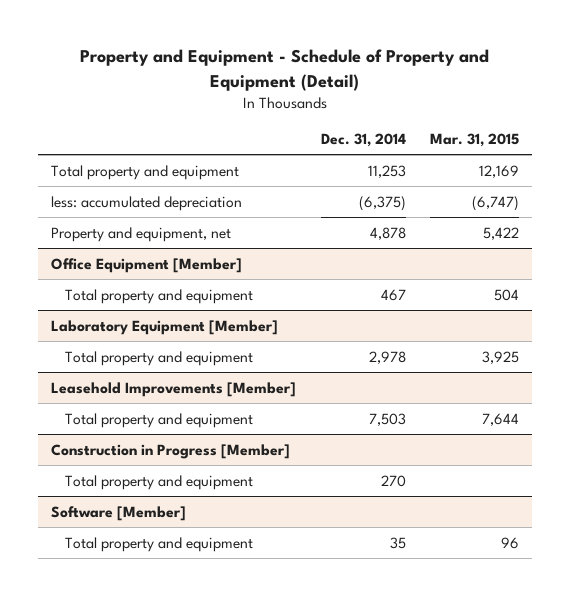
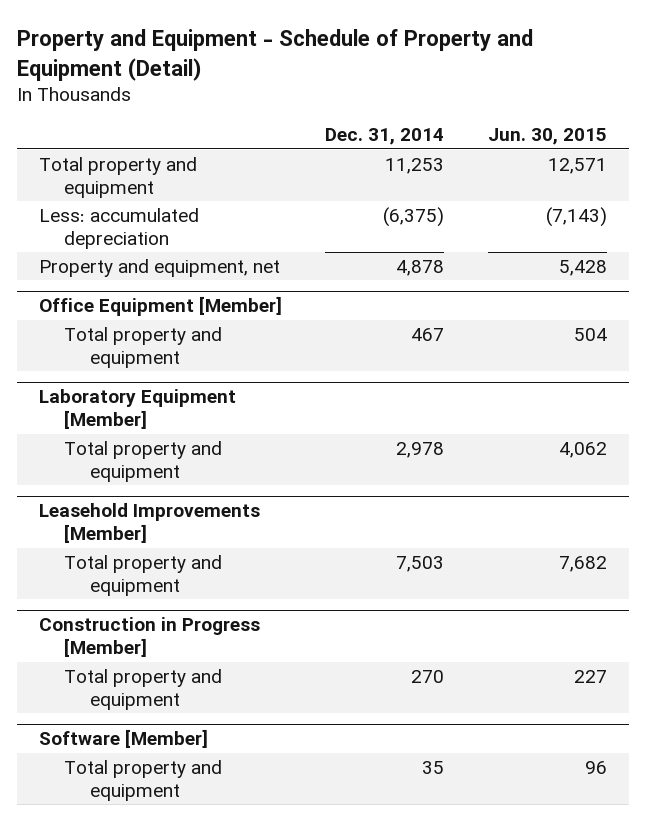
[430,132,520,147] Mar. 31, 2015 -> none
none -> [488,128,608,146] Jun. 30, 2015
[50,195,242,211] less: accumulated depreciation -> [38,207,199,249] Less: accumulated depreciation

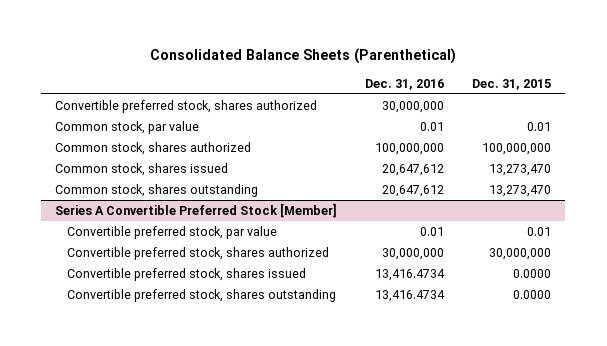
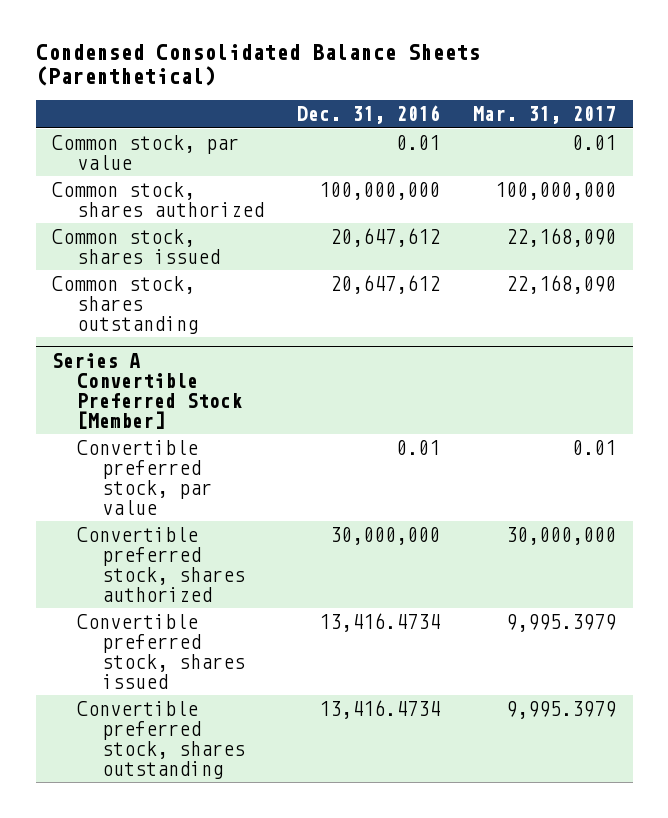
[150,48,457,65] Consolidated Balance Sheets (Parenthetical) -> [35,43,480,87] Condensed Consolidated Balance Sheets (Parenthetical)
[472,78,552,90] Dec. 31, 2015 -> none
none -> [473,106,617,125] Mar. 31, 2017
[55,99,318,113] Convertible preferred stock, shares authorized -> none

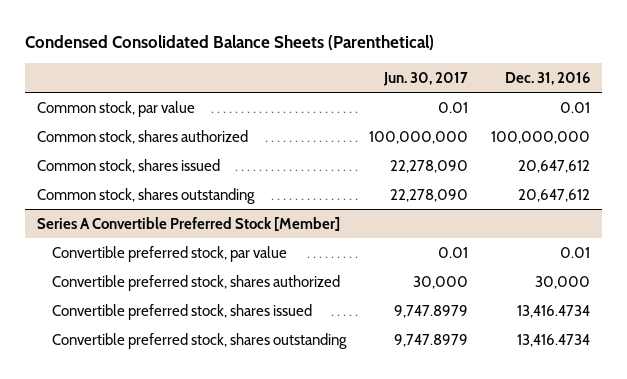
[473,106,617,125] Mar. 31, 2017 -> none
none -> [383,71,469,86] Jun. 30, 2017
[330,526,441,545] 30,000,000 -> [535,275,591,289] 30,000

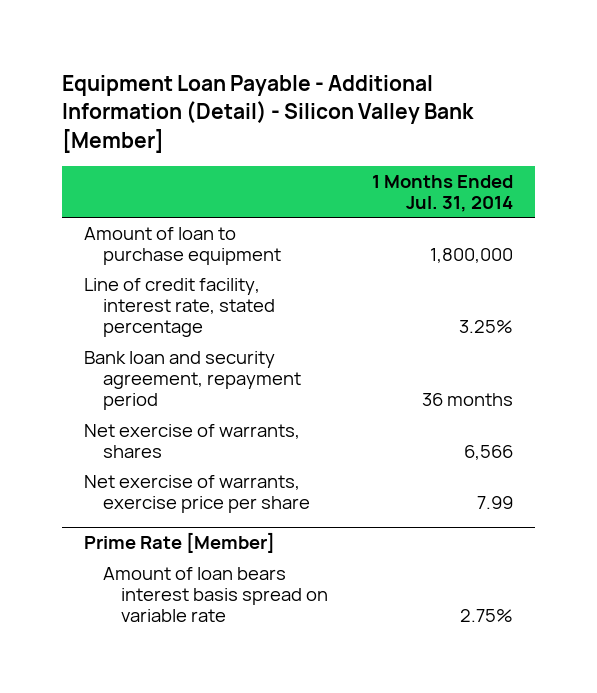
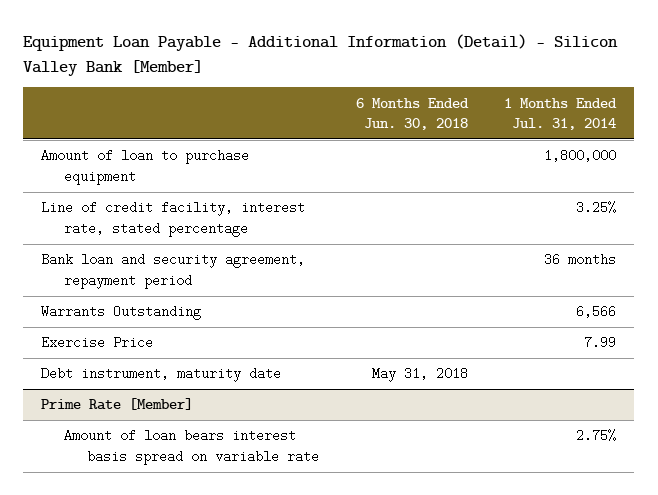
none -> [355,97,469,130] 6 Months Ended Jun. 30, 2018
[83,423,300,458] Net exercise of warrants, shares -> [41,305,202,321] Warrants Outstanding
[83,474,310,513] Net exercise of warrants, exercise price per share -> [41,336,154,350] Exercise Price
none -> [41,367,282,383] Debt instrument, maturity date

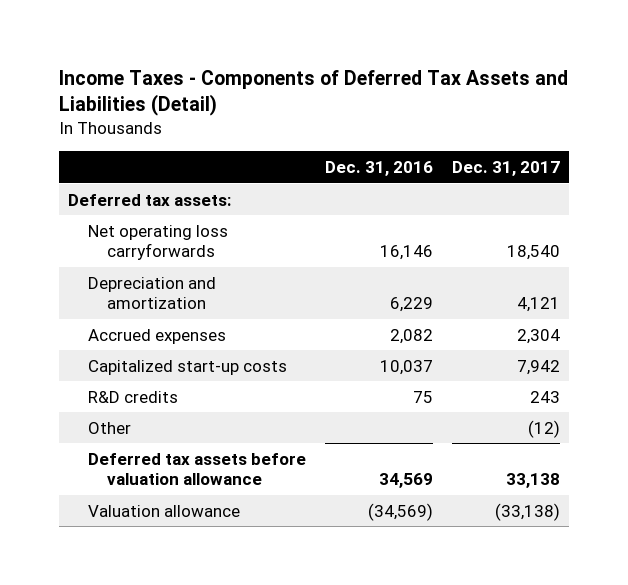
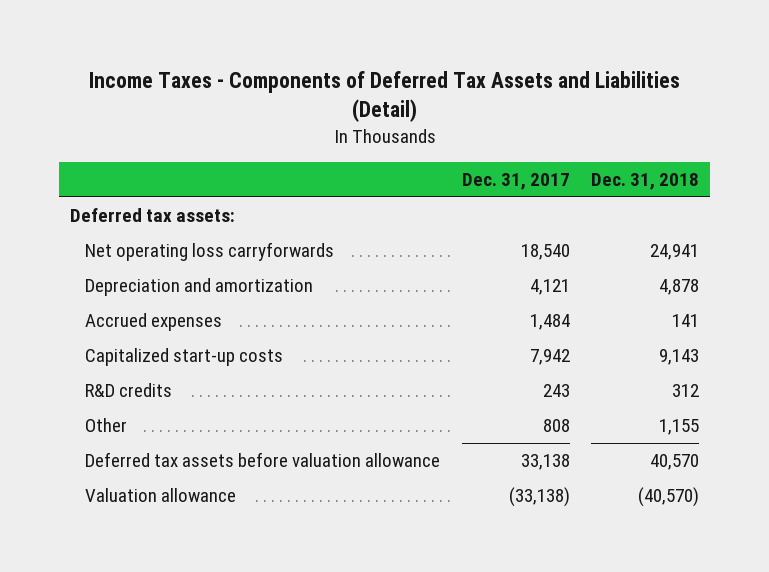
[324,161,433,177] Dec. 31, 2016 -> none
none -> [591,173,700,191] Dec. 31, 2018
[516,328,560,344] 2,304 -> [529,314,570,331] 1,484
[527,419,560,438] (12) -> [542,419,570,433] 808

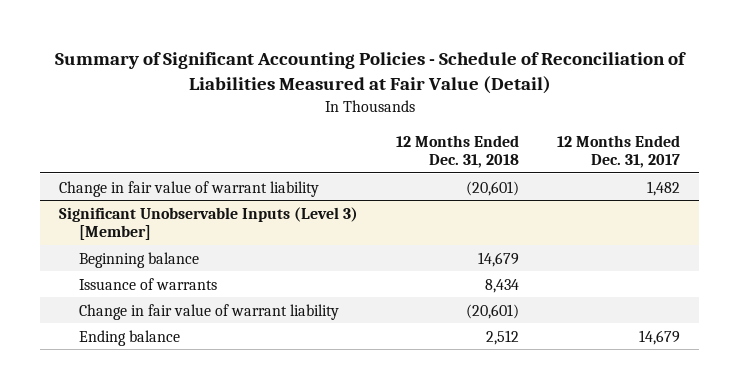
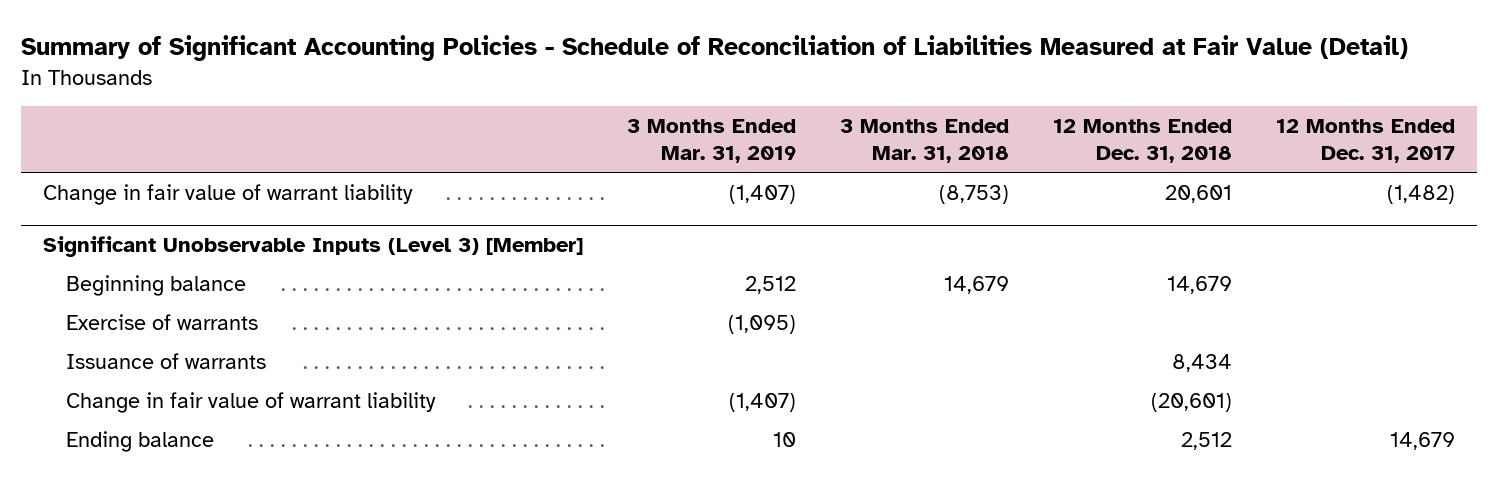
none -> [627,119,797,164] 3 Months Ended Mar. 31, 2019
none -> [840,119,1010,164] 3 Months Ended Mar. 31, 2018
[466,180,520,196] (20,601) -> [1165,184,1233,203] 20,601
[647,180,681,196] 1,482 -> [1387,184,1456,204] (1,482)
none -> [65,313,258,330] Exercise of warrants

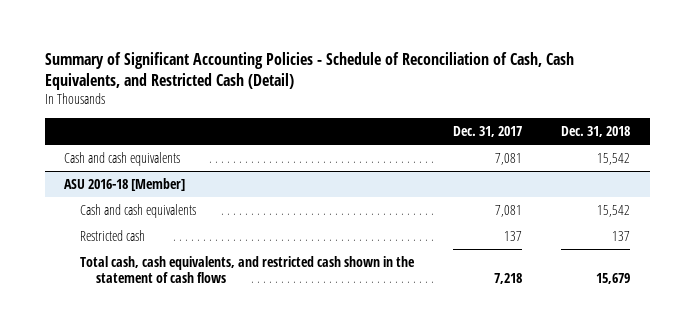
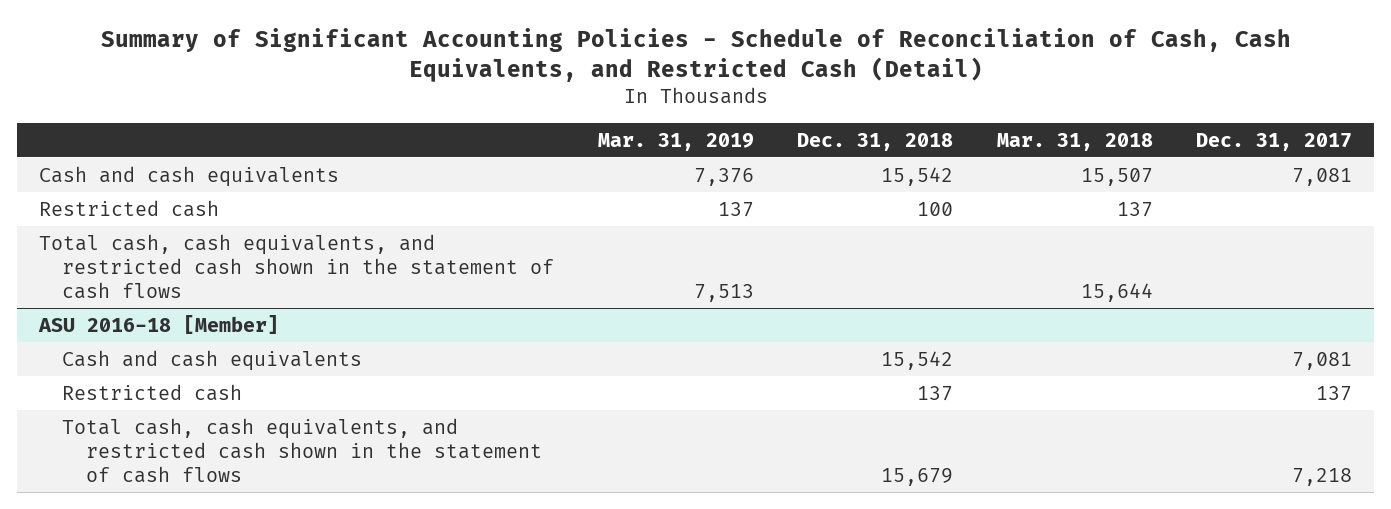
none -> [597,132,754,151] Mar. 31, 2019
none -> [996,132,1153,151] Mar. 31, 2018
none -> [39,199,220,217] Restricted cash
none -> [39,233,555,300] Total cash, cash equivalents, and restricted cash shown in the statement of cash flows

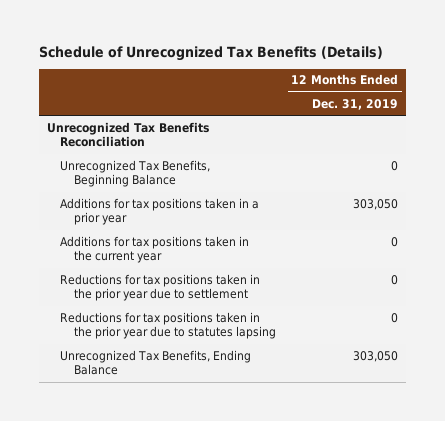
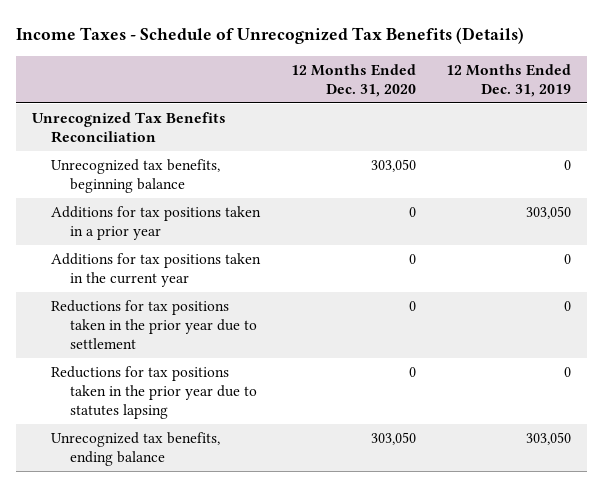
[38,45,383,61] Schedule of Unrecognized Tax Benefits (Details) -> [16,27,525,45] Income Taxes - Schedule of Unrecognized Tax Benefits (Details)
none -> [290,63,416,97] 12 Months Ended Dec. 31, 2020
[60,159,211,188] Unrecognized Tax Benefits, Beginning Balance -> [50,158,220,193] Unrecognized tax benefits, beginning balance
[60,349,252,376] Unrecognized Tax Benefits, Ending Balance -> [50,431,220,466] Unrecognized tax benefits, ending balance

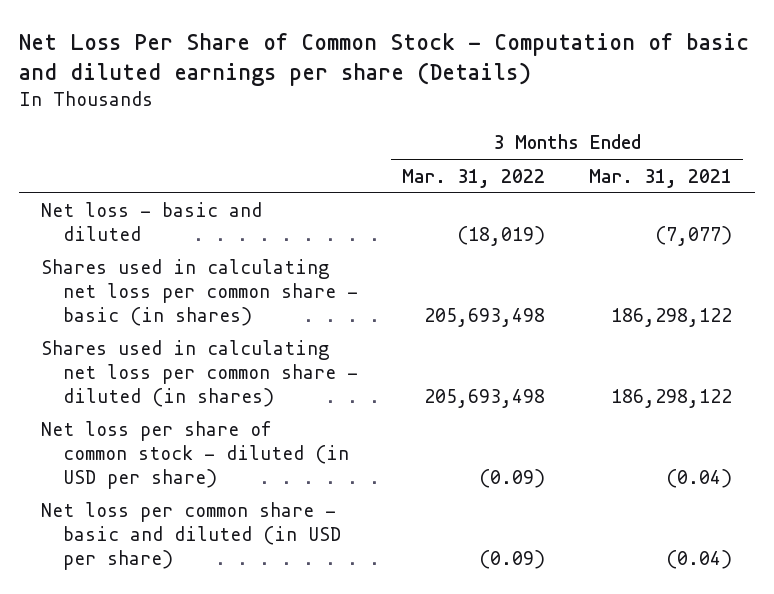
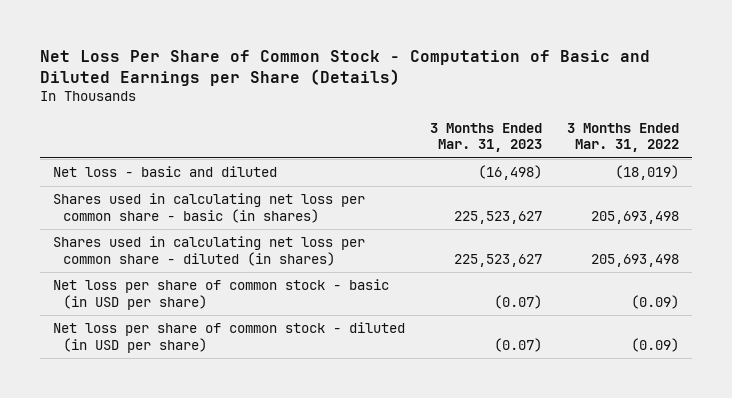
[19,32,750,87] Net Loss Per Share of Common Stock - Computation of basic and diluted earnings per share (Details) -> [40,49,651,86] Net Loss Per Share of Common Stock - Computation of Basic and Diluted Earnings per Share (Details)
[589,168,733,188] Mar. 31, 2021 -> none
none -> [430,122,543,153] 3 Months Ended Mar. 31, 2023
none -> [52,279,389,310] Net loss per share of common stock - basic (in USD per share)
[41,502,342,570] Net loss per common share - basic and diluted (in USD per share) -> none

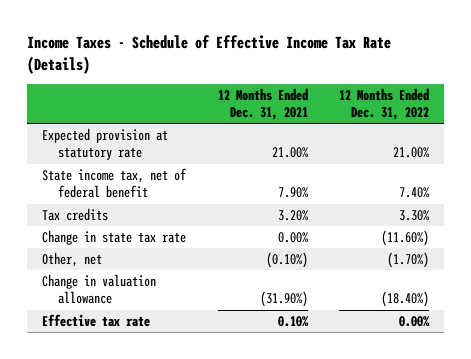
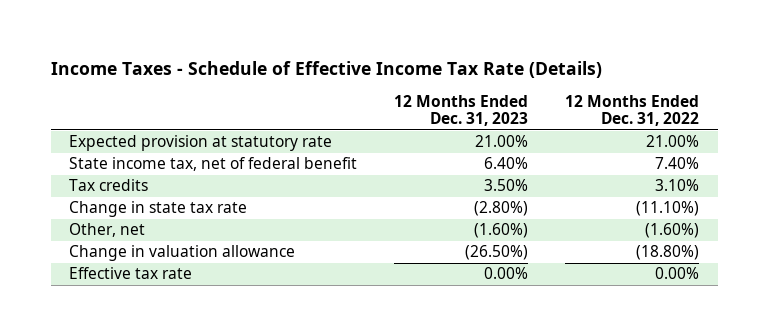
[217,87,308,121] 12 Months Ended Dec. 31, 2021 -> none
none -> [394,94,529,127] 12 Months Ended Dec. 31, 2023
[398,209,429,221] 3.30% -> [655,179,700,192] 3.10%
[380,229,429,246] (11.60%) -> [636,201,700,217] (11.10%)
[386,251,429,268] (1.70%) -> [645,223,700,239] (1.60%)
[380,291,429,308] (18.40%) -> [636,245,700,261] (18.80%)

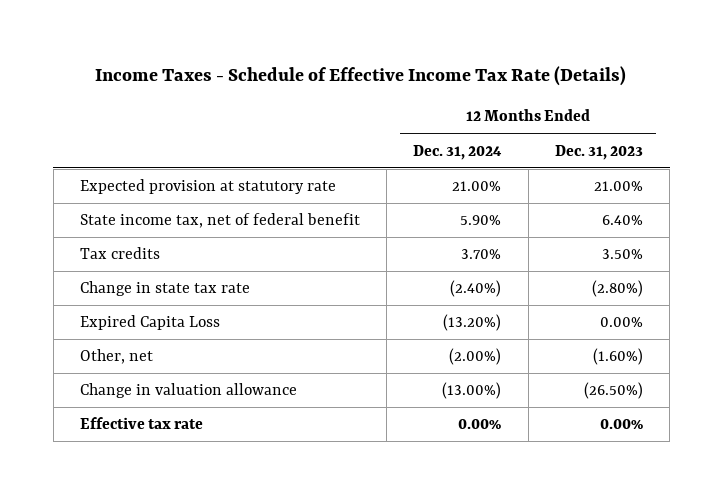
[565,94,700,127] 12 Months Ended Dec. 31, 2022 -> none
none -> [413,144,503,160] Dec. 31, 2024
none -> [79,315,220,331] Expired Capita Loss

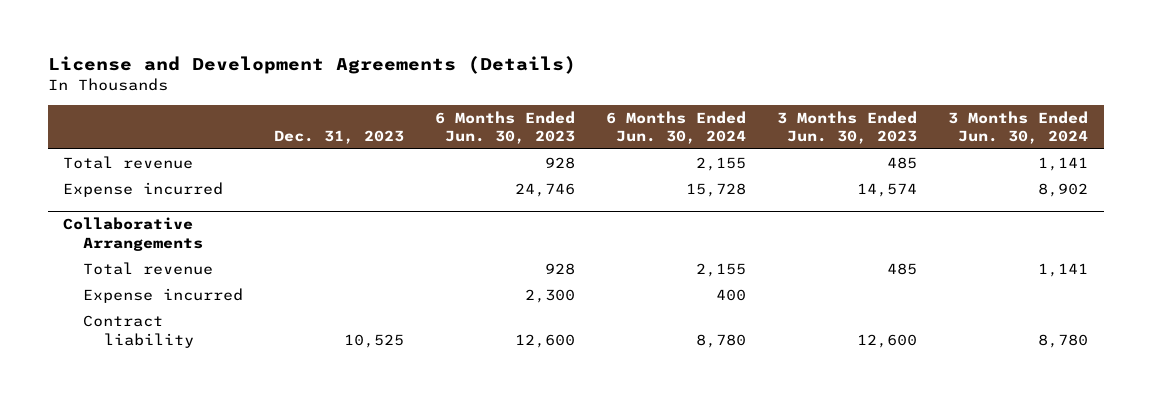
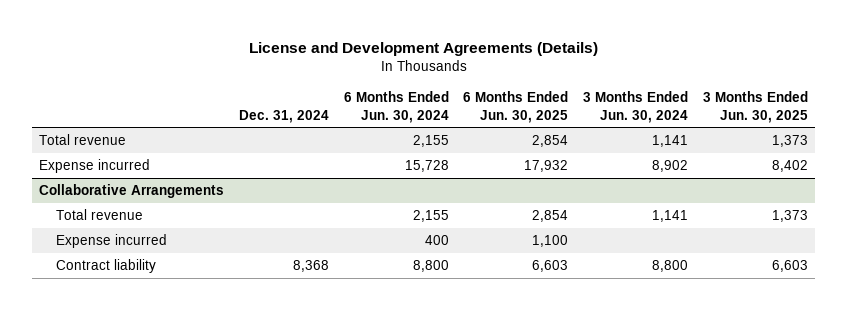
[274,130,405,145] Dec. 31, 2023 -> none
[435,110,576,145] 6 Months Ended Jun. 30, 2023 -> none
[777,110,918,145] 3 Months Ended Jun. 30, 2023 -> none
none -> [239,109,330,123] Dec. 31, 2024
none -> [463,90,569,123] 6 Months Ended Jun. 30, 2025
none -> [702,90,808,123] 3 Months Ended Jun. 30, 2025
[696,333,747,348] 8,780 -> [412,260,449,273] 8,800
[1038,333,1089,348] 8,780 -> [652,260,689,273] 8,800

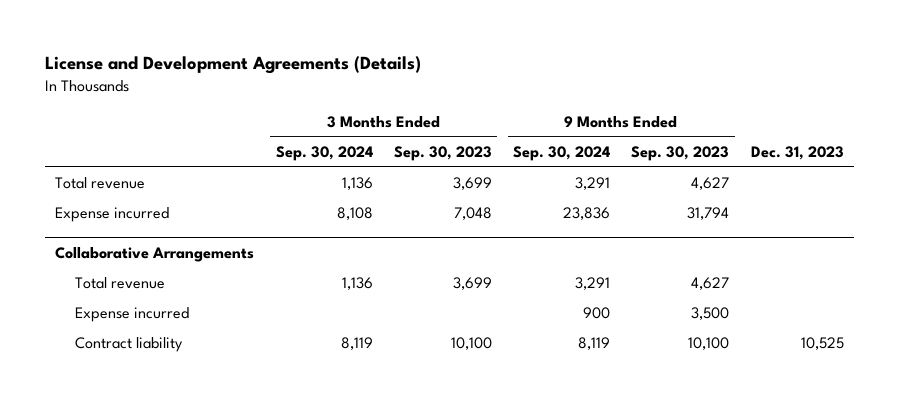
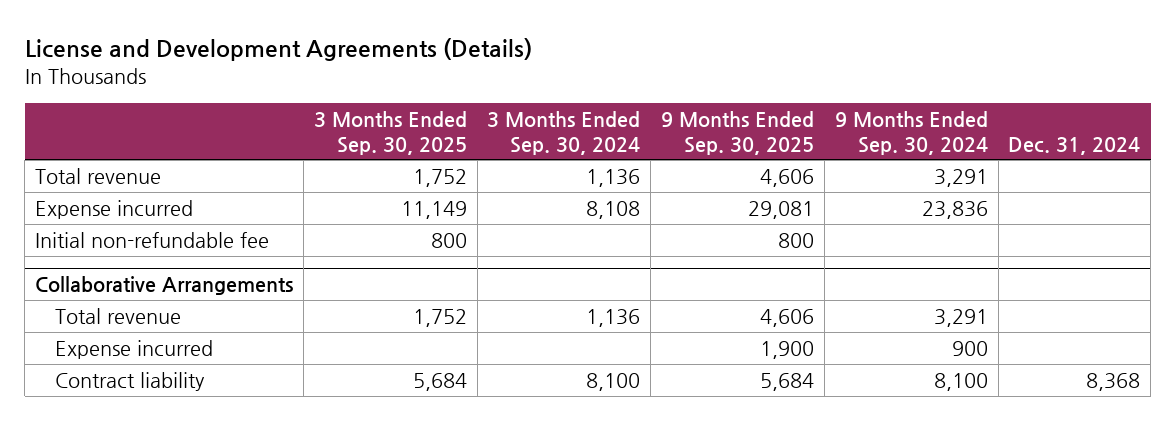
[393,146,492,162] Sep. 30, 2023 -> none
[631,146,730,162] Sep. 30, 2023 -> none
[750,146,844,161] Dec. 31, 2023 -> none
none -> [313,110,467,155] 3 Months Ended Sep. 30, 2025
none -> [661,110,815,155] 9 Months Ended Sep. 30, 2025
none -> [1008,136,1141,155] Dec. 31, 2024
none -> [35,231,270,248] Initial non-refundable fee
[340,337,373,351] 8,119 -> [586,372,641,391] 8,100
[578,337,611,351] 8,119 -> [933,372,988,391] 8,100

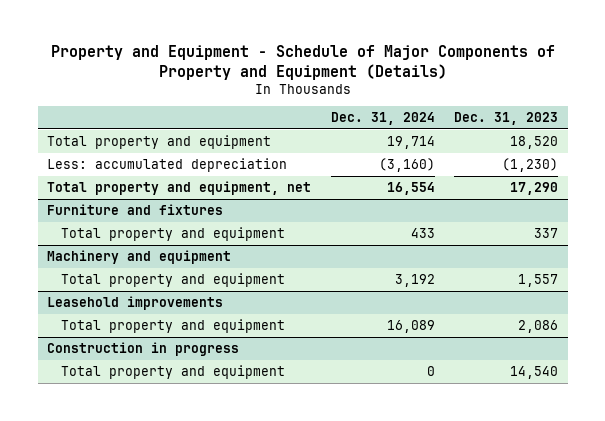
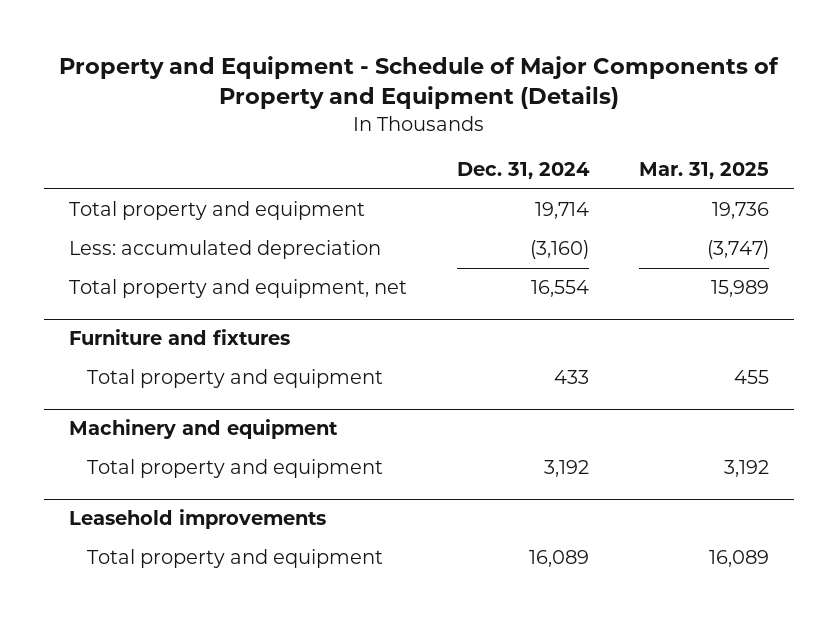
[453,112,558,126] Dec. 31, 2023 -> none
none -> [638,162,769,180] Mar. 31, 2025
[47,341,240,356] Construction in progress -> none
[60,364,285,379] Total property and equipment -> none

